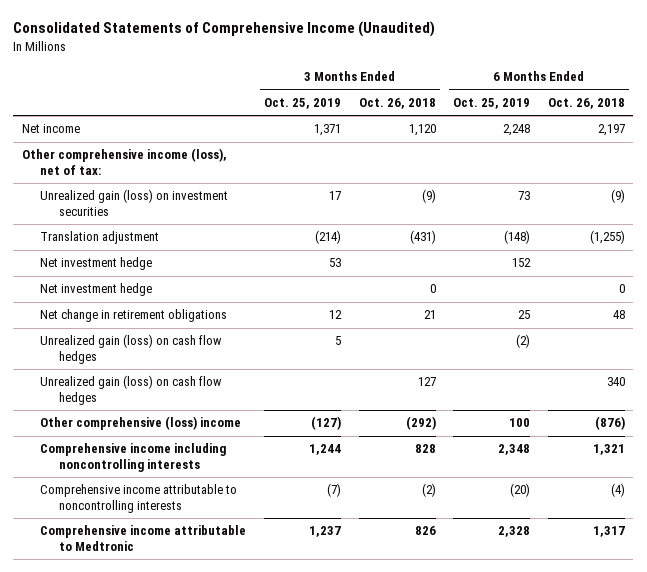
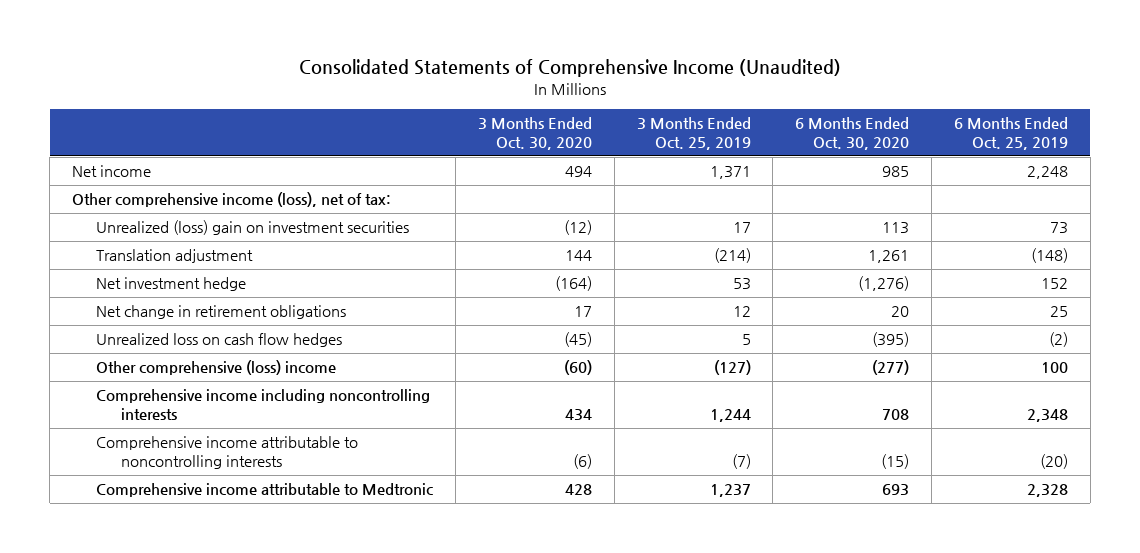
[358,97,436,109] Oct. 26, 2018 -> none
[547,97,625,109] Oct. 26, 2018 -> none
none -> [478,117,593,150] 3 Months Ended Oct. 30, 2020
none -> [795,117,910,150] 6 Months Ended Oct. 30, 2020
[40,189,229,217] Unrealized gain (loss) on investment securities -> [96,220,410,236] Unrealized (loss) gain on investment securities
[40,283,153,297] Net investment hedge -> none
[40,375,223,406] Unrealized gain (loss) on cash flow hedges -> none
[40,334,223,365] Unrealized gain (loss) on cash flow hedges -> [96,333,343,348] Unrealized loss on cash flow hedges

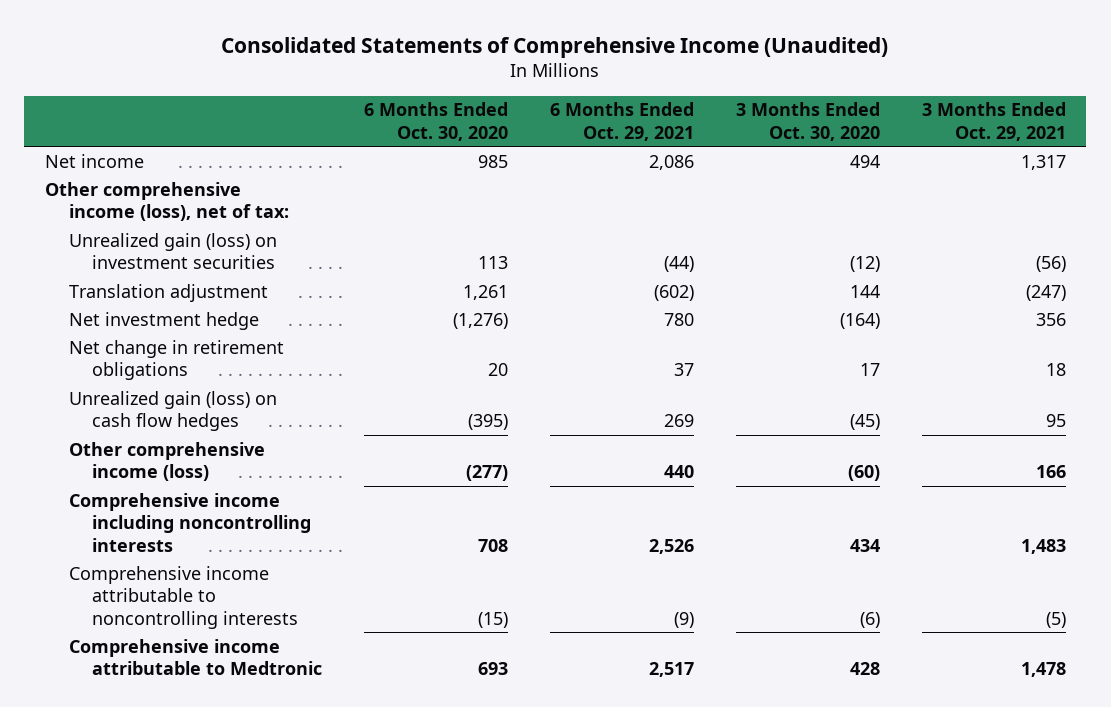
[636,117,751,150] 3 Months Ended Oct. 25, 2019 -> none
[953,117,1068,150] 6 Months Ended Oct. 25, 2019 -> none
none -> [550,102,695,141] 6 Months Ended Oct. 29, 2021
none -> [921,102,1066,141] 3 Months Ended Oct. 29, 2021
[96,220,410,236] Unrealized (loss) gain on investment securities -> [68,232,277,270] Unrealized gain (loss) on investment securities
[96,333,343,348] Unrealized loss on cash flow hedges -> [68,390,277,432] Unrealized gain (loss) on cash flow hedges
[96,360,337,376] Other comprehensive (loss) income -> [68,441,265,482] Other comprehensive income (loss)

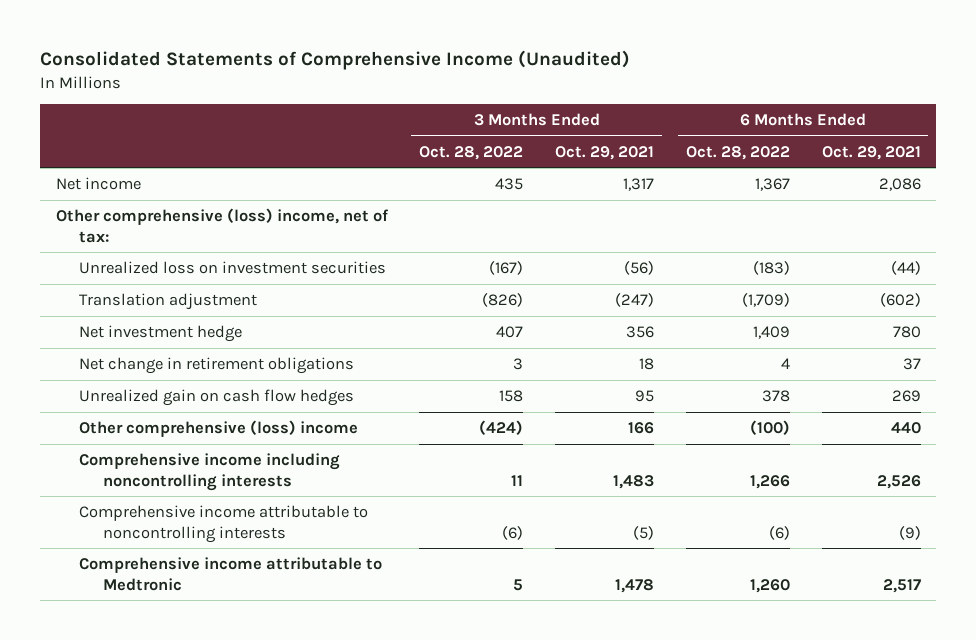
[364,102,509,141] 6 Months Ended Oct. 30, 2020 -> none
[735,102,880,141] 3 Months Ended Oct. 30, 2020 -> none
none -> [419,145,524,160] Oct. 28, 2022
none -> [685,145,790,160] Oct. 28, 2022
[45,181,289,222] Other comprehensive income (loss), net of tax: -> [55,208,389,243] Other comprehensive (loss) income, net of tax:
[68,232,277,270] Unrealized gain (loss) on investment securities -> [79,261,387,275] Unrealized loss on investment securities
[68,390,277,432] Unrealized gain (loss) on cash flow hedges -> [79,389,355,407] Unrealized gain on cash flow hedges
[68,441,265,482] Other comprehensive income (loss) -> [79,420,359,438] Other comprehensive (loss) income

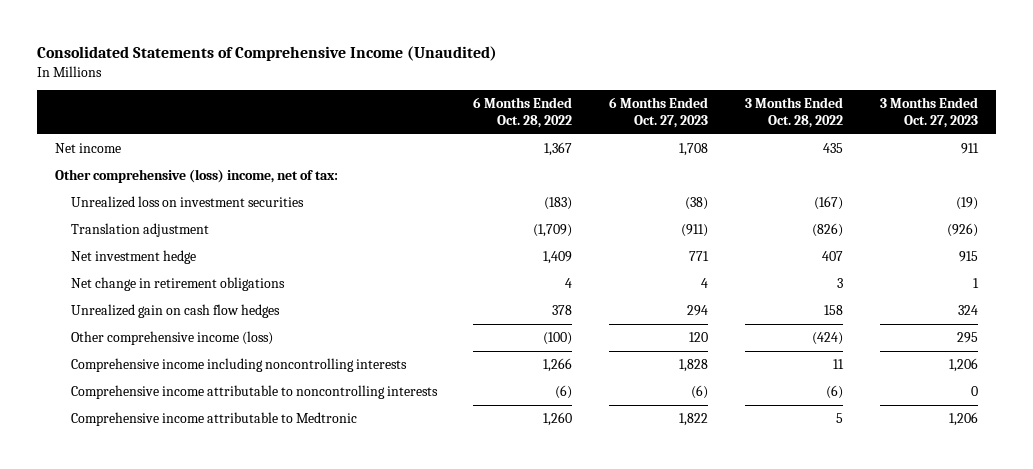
[555,145,655,160] Oct. 29, 2021 -> none
[821,145,921,160] Oct. 29, 2021 -> none
none -> [609,97,709,128] 6 Months Ended Oct. 27, 2023
none -> [879,97,978,128] 3 Months Ended Oct. 27, 2023
[79,420,359,438] Other comprehensive (loss) income -> [70,331,273,346] Other comprehensive income (loss)

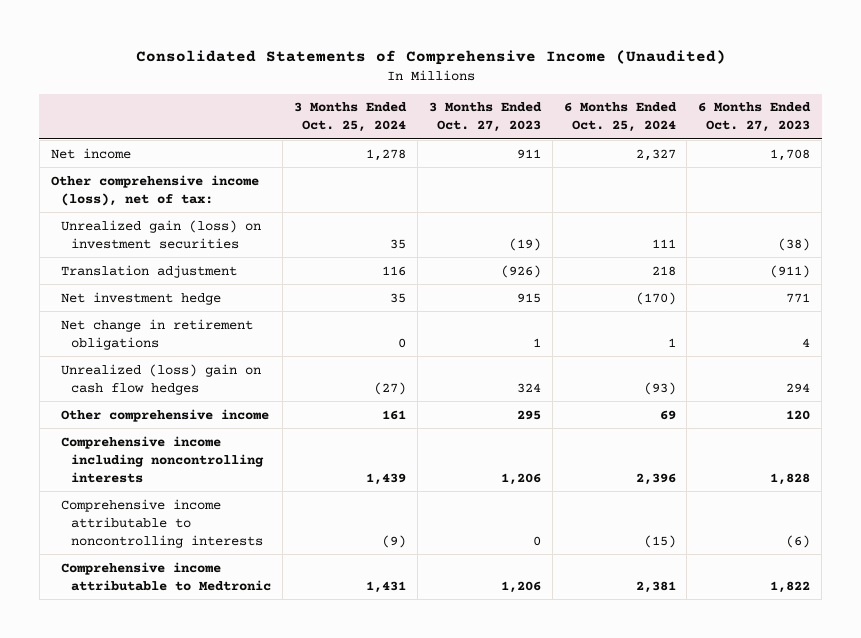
[473,97,573,128] 6 Months Ended Oct. 28, 2022 -> none
[744,97,843,128] 3 Months Ended Oct. 28, 2022 -> none
none -> [293,102,407,133] 3 Months Ended Oct. 25, 2024
none -> [563,102,677,133] 6 Months Ended Oct. 25, 2024
[54,169,338,184] Other comprehensive (loss) income, net of tax: -> [50,174,259,206] Other comprehensive income (loss), net of tax:
[70,196,304,209] Unrealized loss on investment securities -> [60,219,261,249] Unrealized gain (loss) on investment securities
[70,304,280,319] Unrealized gain on cash flow hedges -> [60,363,261,395] Unrealized (loss) gain on cash flow hedges
[70,331,273,346] Other comprehensive income (loss) -> [60,408,269,422] Other comprehensive income

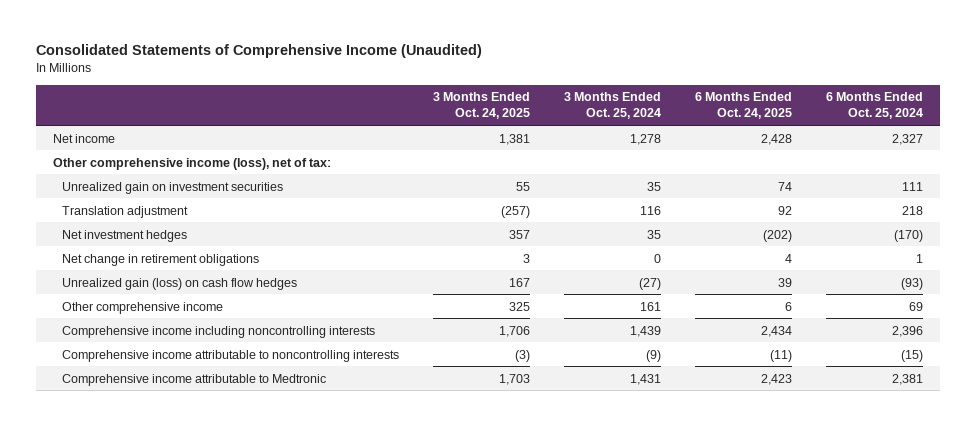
[428,102,542,133] 3 Months Ended Oct. 27, 2023 -> none
[698,102,812,133] 6 Months Ended Oct. 27, 2023 -> none
none -> [432,92,530,120] 3 Months Ended Oct. 24, 2025
none -> [695,92,793,120] 6 Months Ended Oct. 24, 2025
[60,219,261,249] Unrealized gain (loss) on investment securities -> [61,181,283,194] Unrealized gain on investment securities
[60,291,221,305] Net investment hedge -> [61,229,187,242] Net investment hedges
[60,363,261,395] Unrealized (loss) gain on cash flow hedges -> [61,277,297,290] Unrealized gain (loss) on cash flow hedges

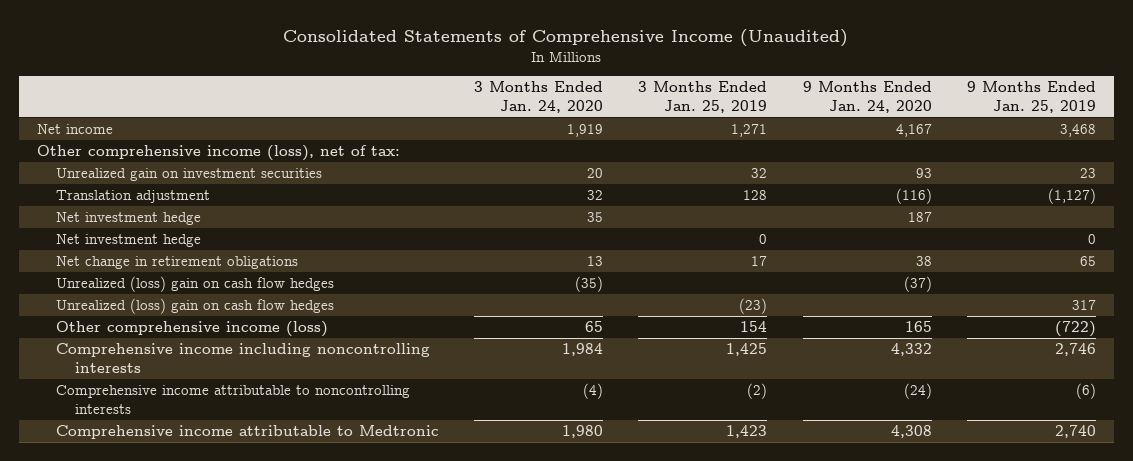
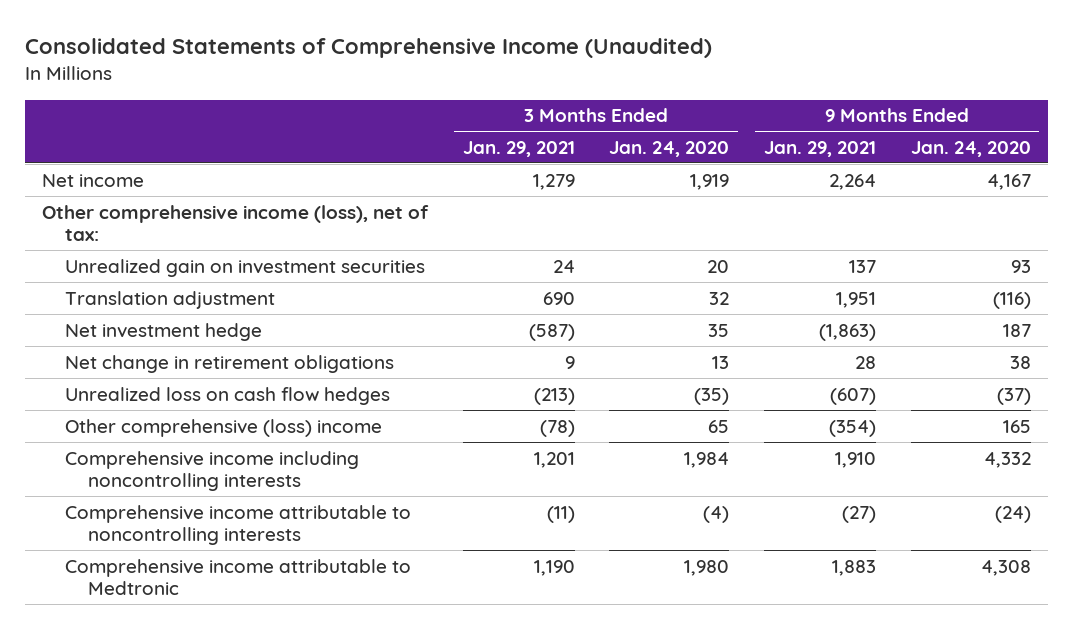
[638,81,768,113] 3 Months Ended Jan. 25, 2019 -> none
[966,81,1096,113] 9 Months Ended Jan. 25, 2019 -> none
none -> [462,140,575,157] Jan. 29, 2021
none -> [764,140,877,157] Jan. 29, 2021
[55,234,201,248] Net investment hedge -> none
[55,298,334,315] Unrealized (loss) gain on cash flow hedges -> none
[55,276,334,293] Unrealized (loss) gain on cash flow hedges -> [64,386,390,405] Unrealized loss on cash flow hedges
[55,321,328,338] Other comprehensive income (loss) -> [64,418,382,437] Other comprehensive (loss) income

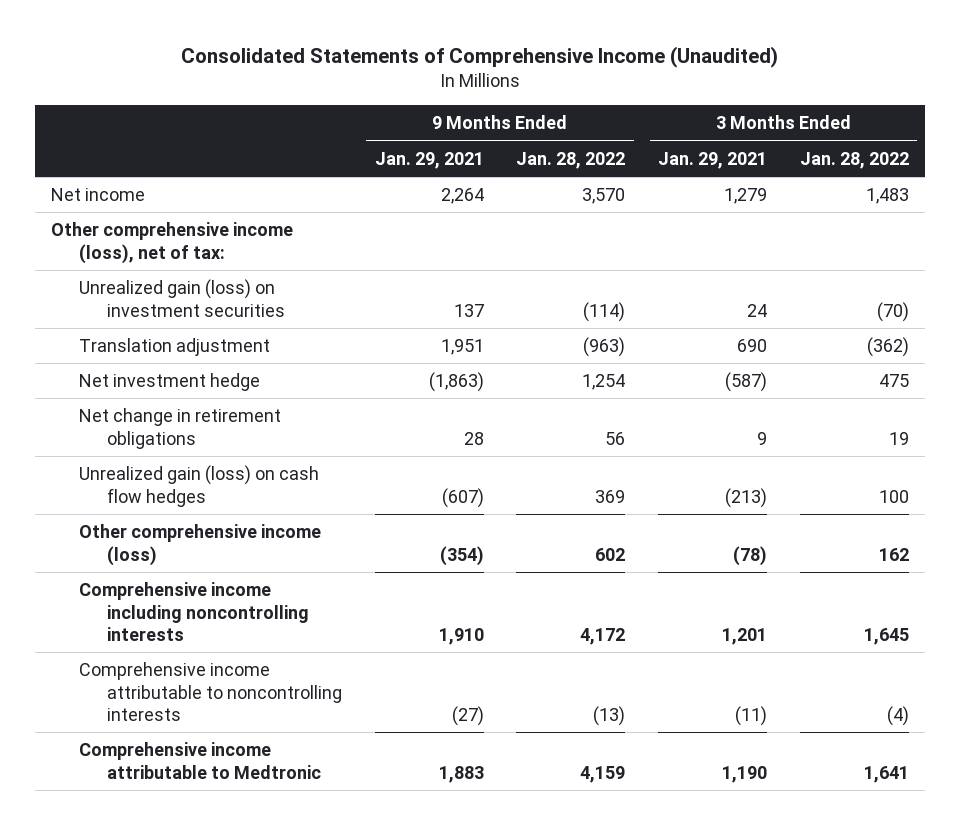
[609,140,730,157] Jan. 24, 2020 -> none
[910,140,1031,157] Jan. 24, 2020 -> none
none -> [516,151,626,169] Jan. 28, 2022
none -> [800,151,910,169] Jan. 28, 2022
[64,258,425,277] Unrealized gain on investment securities -> [79,279,285,317] Unrealized gain (loss) on investment securities
[64,386,390,405] Unrealized loss on cash flow hedges -> [79,465,320,507] Unrealized gain (loss) on cash flow hedges
[64,418,382,437] Other comprehensive (loss) income -> [79,524,322,566] Other comprehensive income (loss)

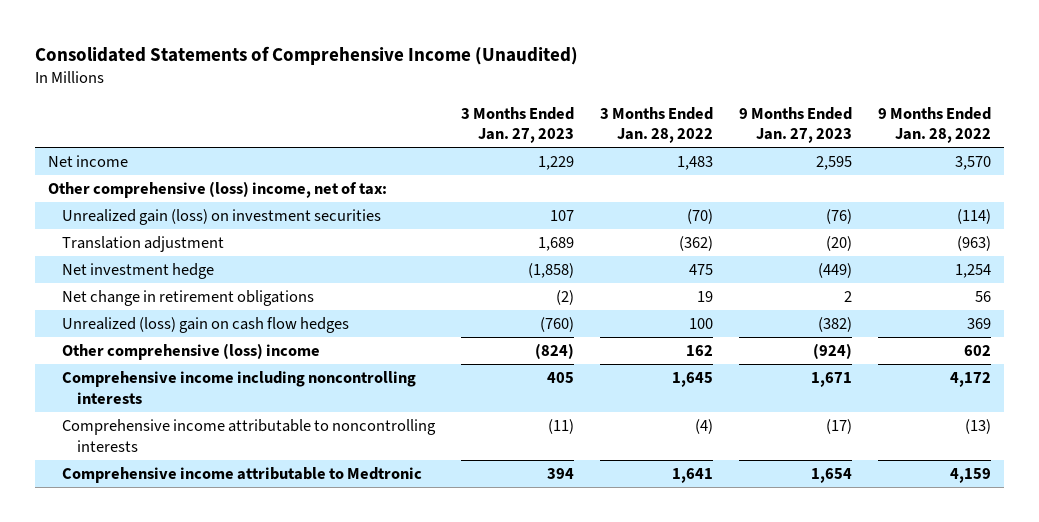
[374,151,484,169] Jan. 29, 2021 -> none
[658,151,768,169] Jan. 29, 2021 -> none
none -> [461,106,575,144] 3 Months Ended Jan. 27, 2023
none -> [739,106,853,144] 9 Months Ended Jan. 27, 2023
[51,222,294,264] Other comprehensive income (loss), net of tax: -> [47,181,387,199] Other comprehensive (loss) income, net of tax:
[79,465,320,507] Unrealized gain (loss) on cash flow hedges -> [62,317,350,334] Unrealized (loss) gain on cash flow hedges
[79,524,322,566] Other comprehensive income (loss) -> [62,343,321,361] Other comprehensive (loss) income

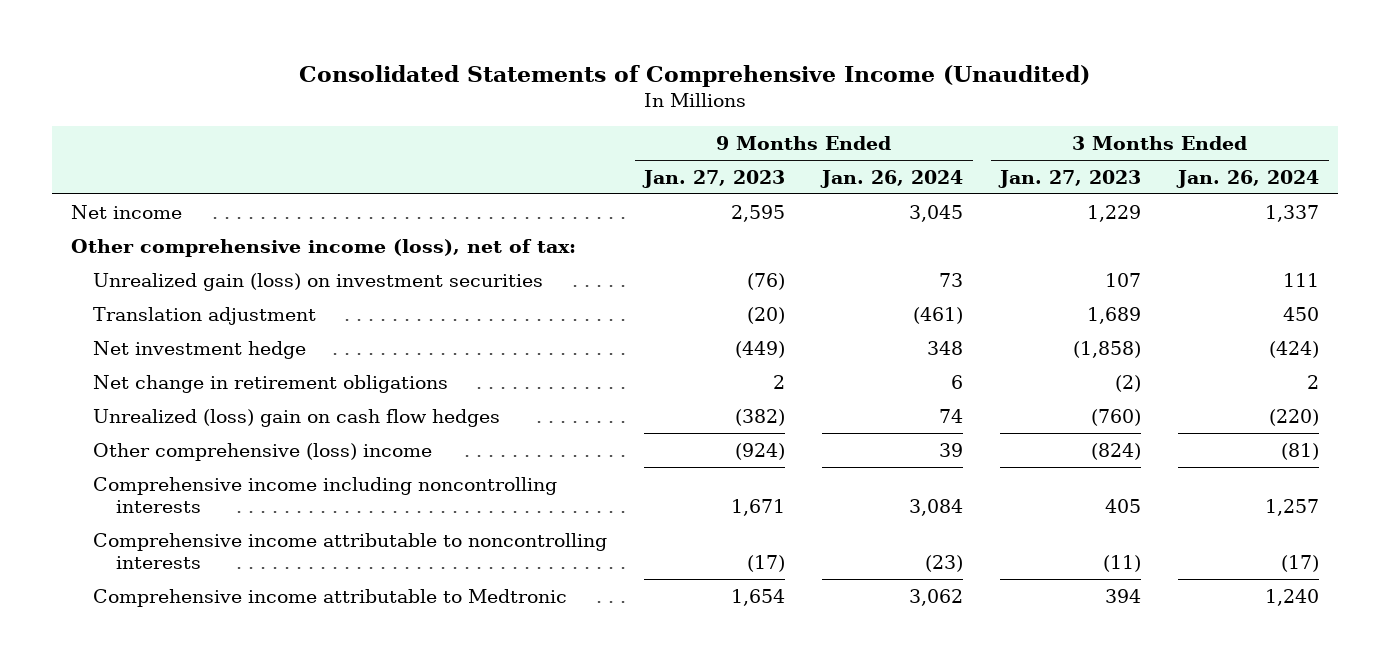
[600,106,714,144] 3 Months Ended Jan. 28, 2022 -> none
[877,106,991,144] 9 Months Ended Jan. 28, 2022 -> none
none -> [820,169,964,188] Jan. 26, 2024
none -> [1176,169,1320,188] Jan. 26, 2024
[47,181,387,199] Other comprehensive (loss) income, net of tax: -> [70,238,576,257] Other comprehensive income (loss), net of tax:

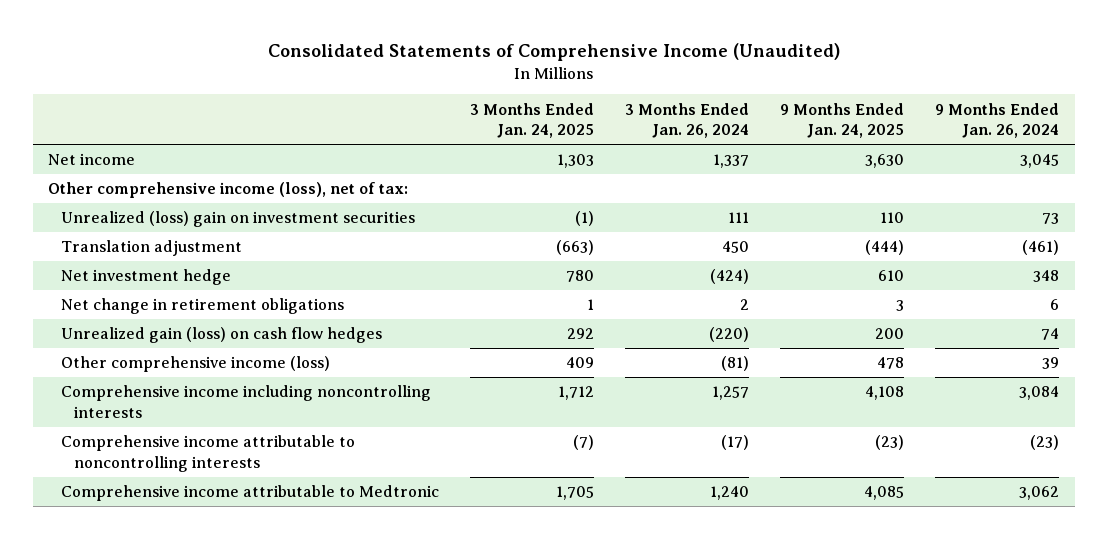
[642,169,786,188] Jan. 27, 2023 -> none
[998,169,1142,188] Jan. 27, 2023 -> none
none -> [470,102,595,139] 3 Months Ended Jan. 24, 2025
none -> [780,102,905,139] 9 Months Ended Jan. 24, 2025
[93,272,544,291] Unrealized gain (loss) on investment securities -> [61,211,416,228] Unrealized (loss) gain on investment securities
[93,408,501,427] Unrealized (loss) gain on cash flow hedges -> [61,327,383,344] Unrealized gain (loss) on cash flow hedges
[93,442,433,461] Other comprehensive (loss) income -> [61,356,331,373] Other comprehensive income (loss)

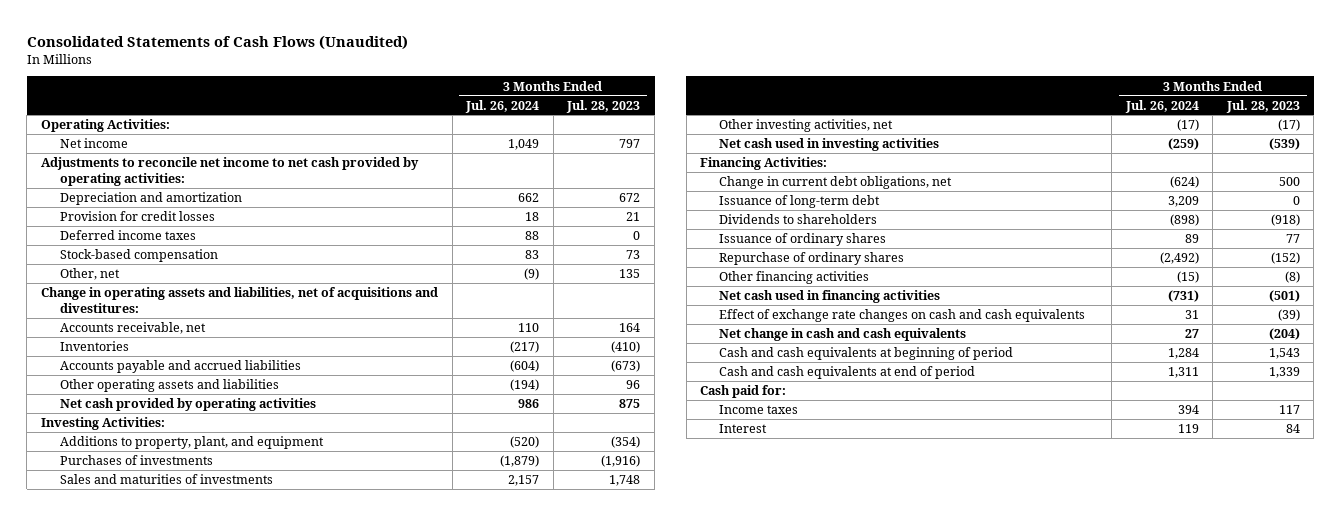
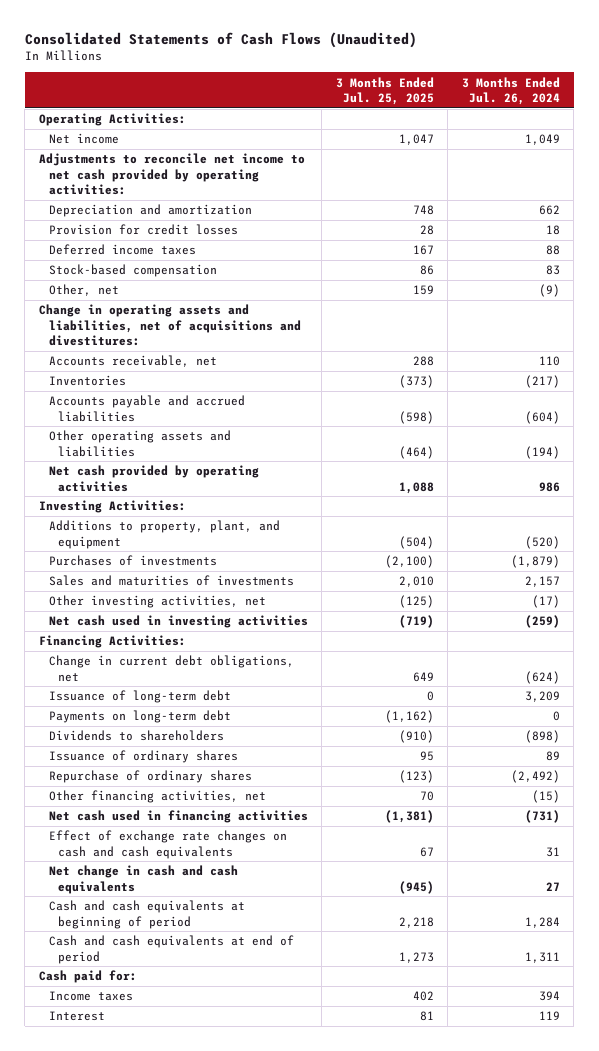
[566,99,641,113] Jul. 28, 2023 -> none
none -> [335,76,434,105] 3 Months Ended Jul. 25, 2025
none -> [48,710,231,724] Payments on long-term debt
[719,271,870,285] Other financing activities -> [48,790,266,804] Other financing activities, net

